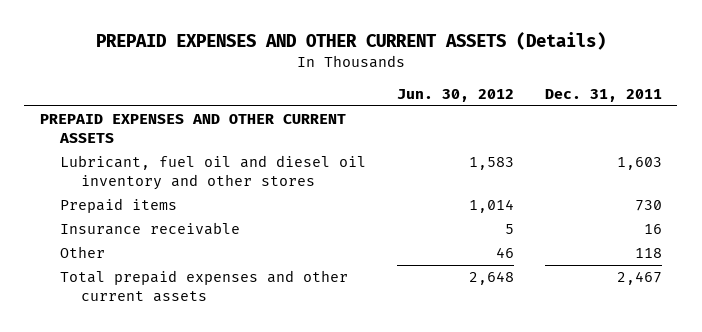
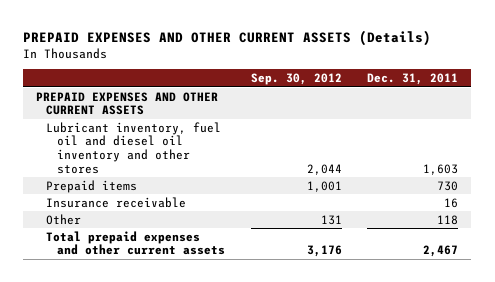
[397,89,515,103] Jun. 30, 2012 -> none
none -> [250,73,342,86] Sep. 30, 2012
[60,155,367,191] Lubricant, fuel oil and diesel oil inventory and other stores -> [46,121,222,174] Lubricant inventory, fuel oil and diesel oil inventory and other stores

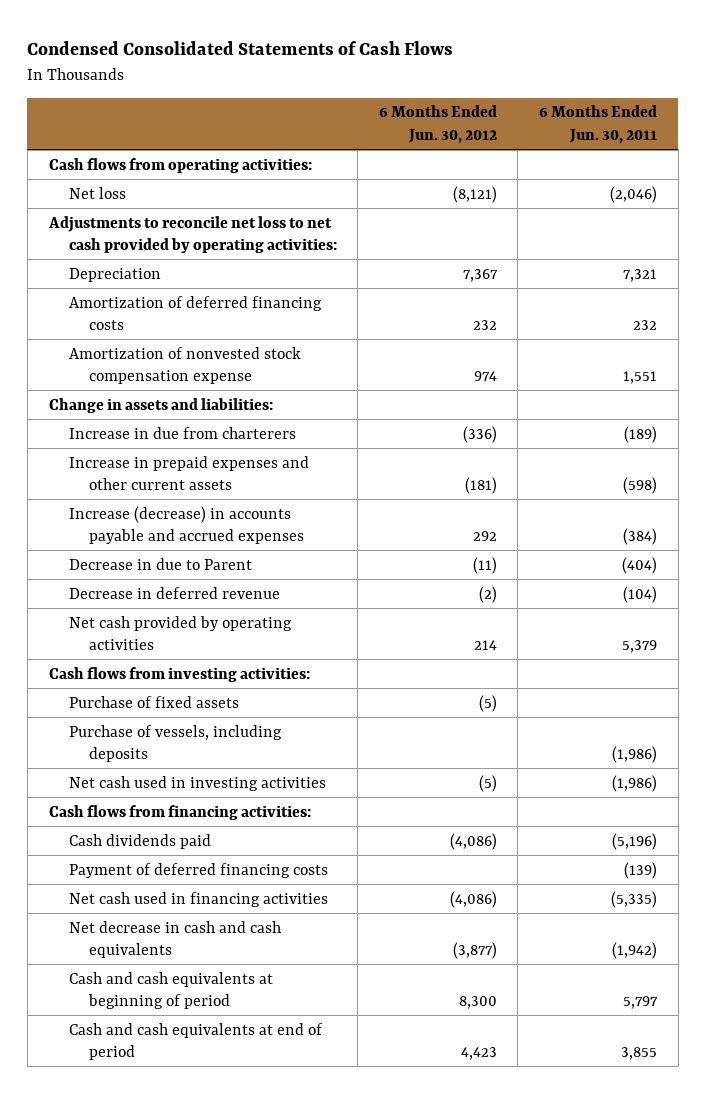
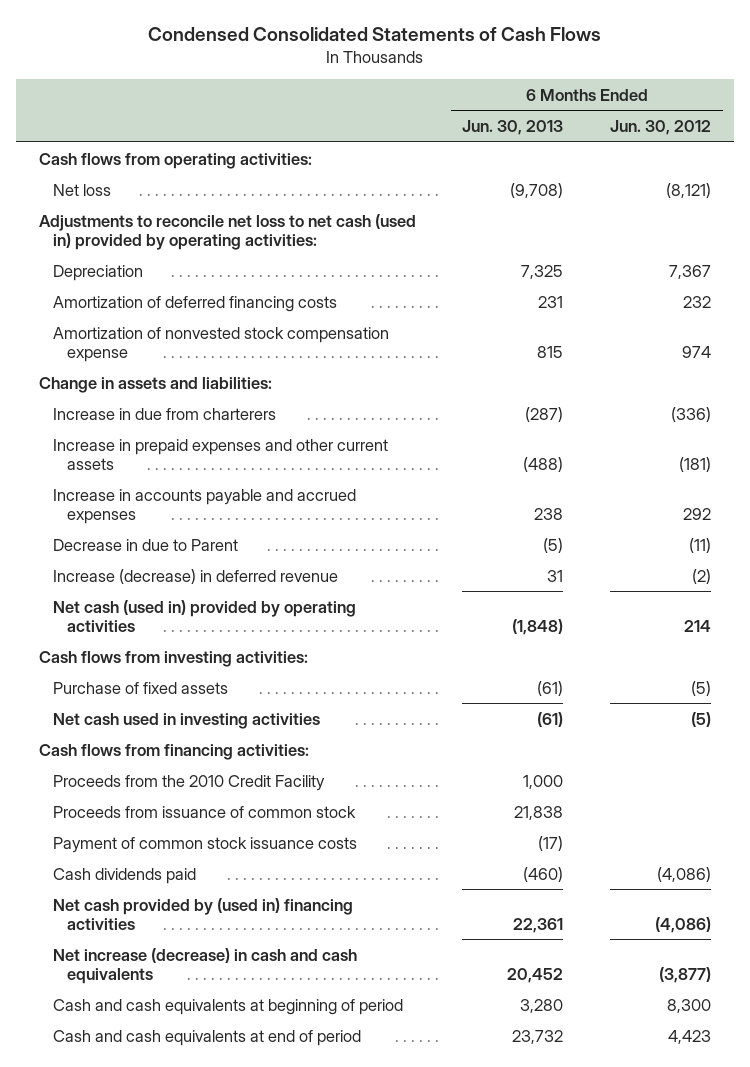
[539,105,658,144] 6 Months Ended Jun. 30, 2011 -> none
none -> [462,120,564,136] Jun. 30, 2013
[47,215,337,253] Adjustments to reconcile net loss to net cash provided by operating activities: -> [38,213,416,250] Adjustments to reconcile net loss to net cash (used in) provided by operating activities:
[68,505,304,544] Increase (decrease) in accounts payable and accrued expenses -> [53,488,357,524] Increase in accounts payable and accrued expenses
[68,586,280,599] Decrease in deferred revenue -> [53,568,339,584] Increase (decrease) in deferred revenue
[68,615,292,650] Net cash provided by operating activities -> [53,599,357,632] Net cash (used in) provided by operating activities
[68,724,282,762] Purchase of vessels, including deposits -> none
none -> [53,774,326,791] Proceeds from the 2010 Credit Facility
none -> [53,805,357,818] Proceeds from issuance of common stock
none -> [53,836,358,853] Payment of common stock issuance costs
[68,862,328,878] Payment of deferred financing costs -> none
[68,891,328,907] Net cash used in financing activities -> [53,897,354,930] Net cash provided by (used in) financing activities
[68,920,281,958] Net decrease in cash and cash equivalents -> [53,947,358,984] Net increase (decrease) in cash and cash equivalents

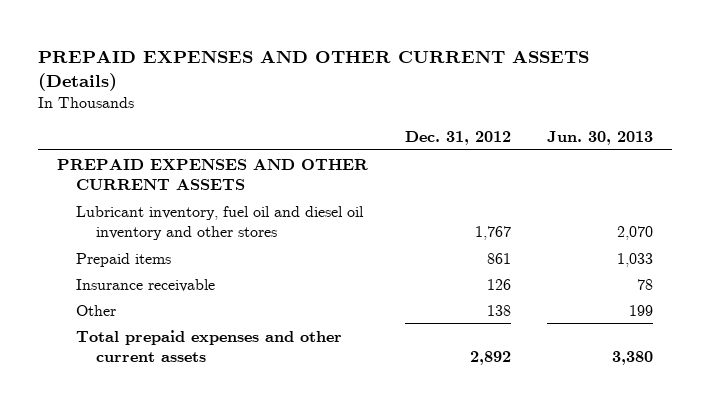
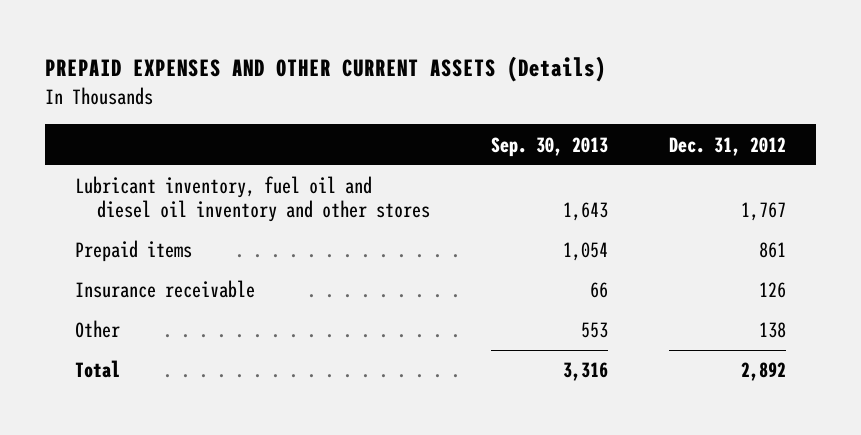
[547,130,654,145] Jun. 30, 2013 -> none
none -> [490,136,608,157] Sep. 30, 2013
[56,158,368,190] PREPAID EXPENSES AND OTHER CURRENT ASSETS -> none
[76,329,343,362] Total prepaid expenses and other current assets -> [75,360,121,379] Total

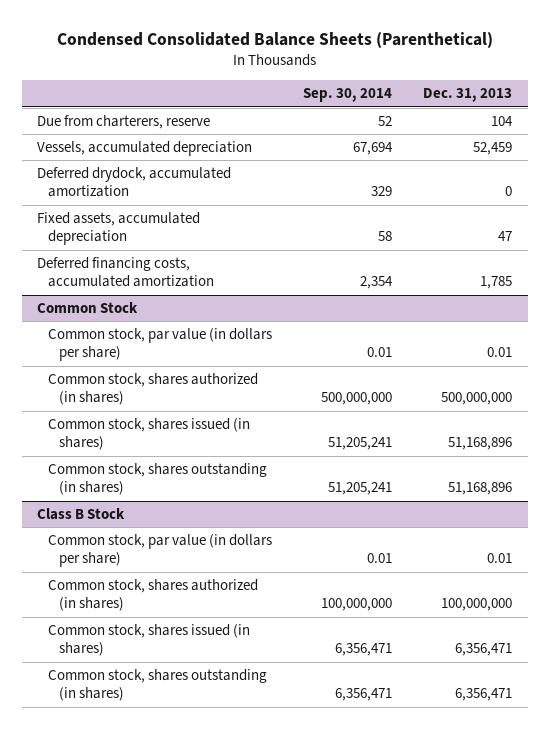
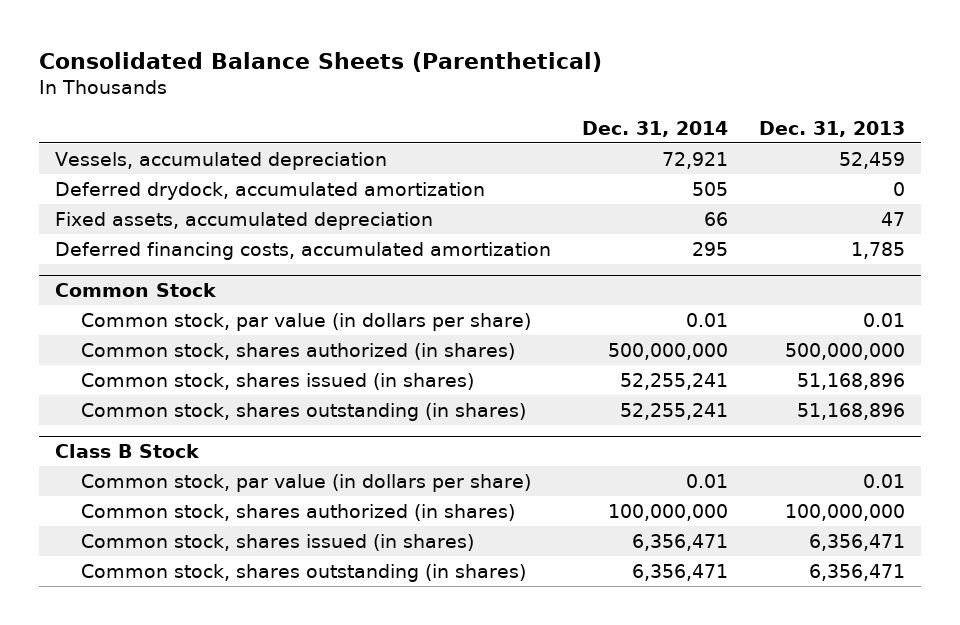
[56,32,493,49] Condensed Consolidated Balance Sheets (Parenthetical) -> [39,51,603,72] Consolidated Balance Sheets (Parenthetical)
[303,88,393,103] Sep. 30, 2014 -> none
none -> [582,120,729,137] Dec. 31, 2014
[37,115,211,130] Due from charterers, reserve -> none

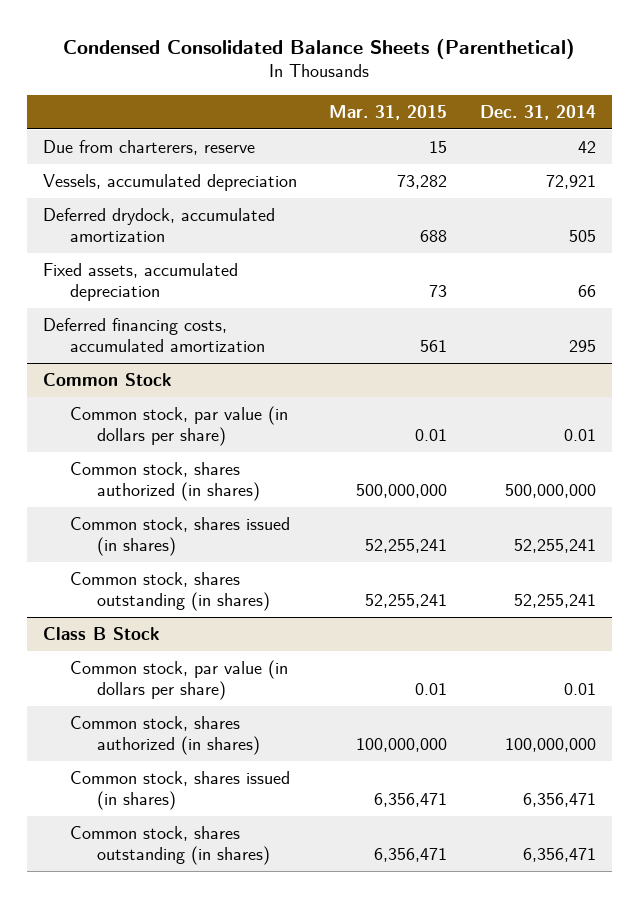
[39,51,603,72] Consolidated Balance Sheets (Parenthetical) -> [63,38,576,59] Condensed Consolidated Balance Sheets (Parenthetical)
[759,120,906,137] Dec. 31, 2013 -> none
none -> [329,104,448,120] Mar. 31, 2015
none -> [42,140,255,156] Due from charterers, reserve

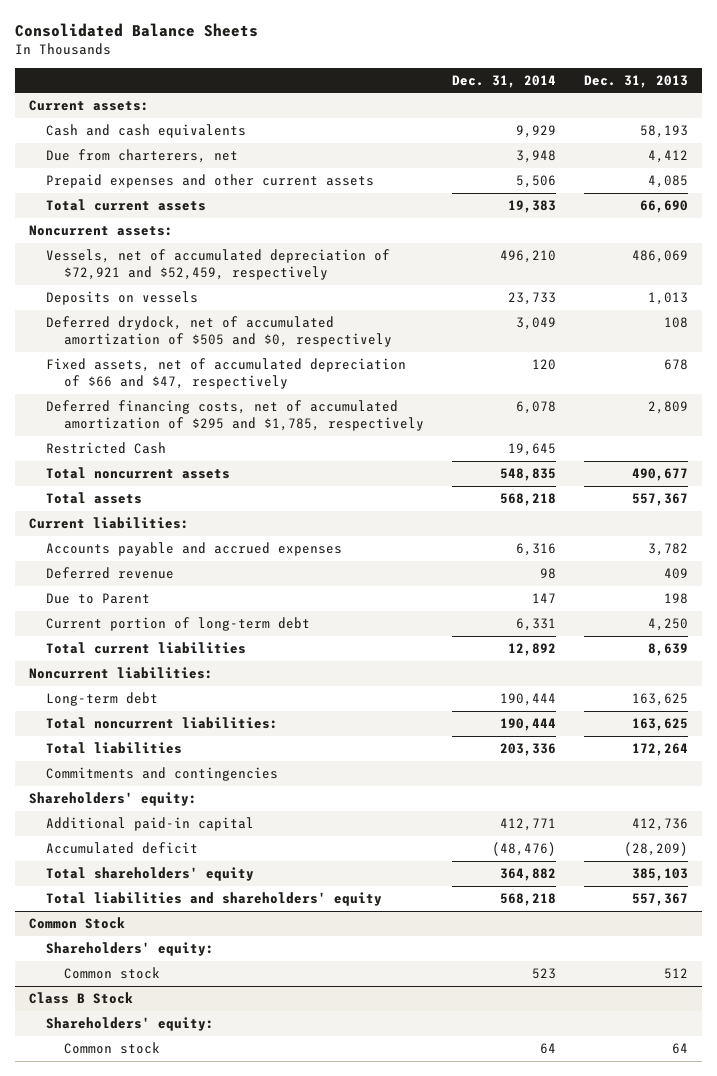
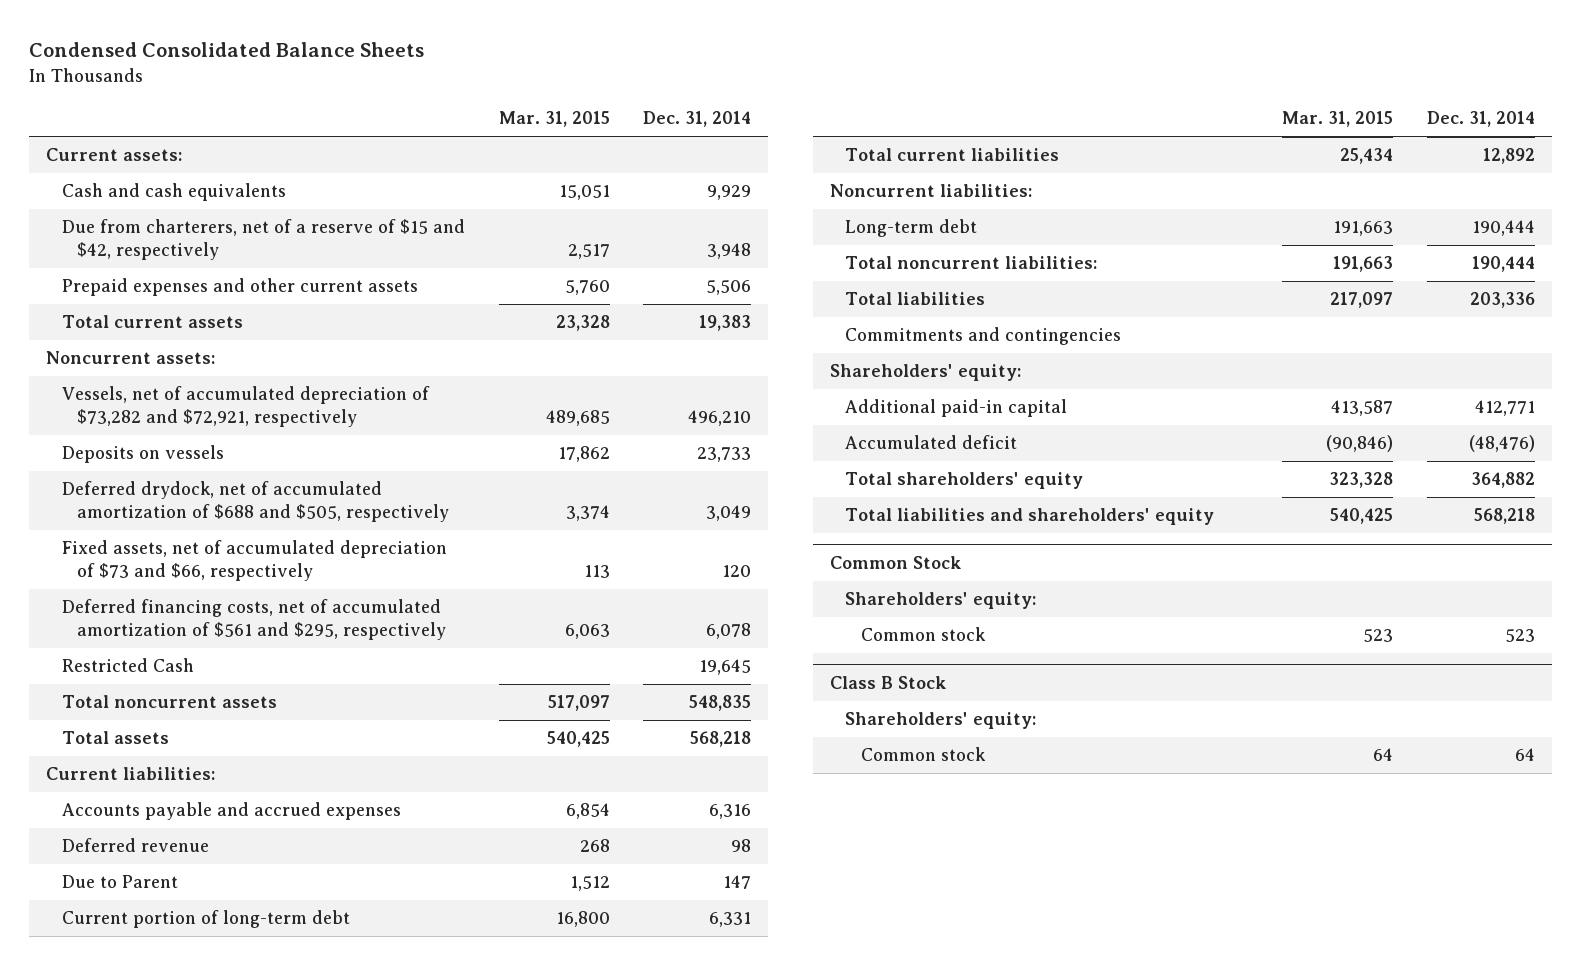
[14,22,258,37] Consolidated Balance Sheets -> [29,42,425,58] Condensed Consolidated Balance Sheets
[583,74,688,88] Dec. 31, 2013 -> none
none -> [498,111,610,128] Mar. 31, 2015
[46,149,239,164] Due from charterers, net -> [61,219,465,261] Due from charterers, net of a reserve of $15 and $42, respectively
[46,249,391,281] Vessels, net of accumulated depreciation of $72,921 and $52,459, respectively -> [61,386,430,428] Vessels, net of accumulated depreciation of $73,282 and $72,921, respectively
[46,316,393,348] Deferred drydock, net of accumulated amortization of $505 and $0, respectively -> [61,481,450,523] Deferred drydock, net of accumulated amortization of $688 and $505, respectively
[46,358,407,390] Fixed assets, net of accumulated depreciation of $66 and $47, respectively -> [61,540,447,582] Fixed assets, net of accumulated depreciation of $73 and $66, respectively
[46,400,425,432] Deferred financing costs, net of accumulated amortization of $295 and $1,785, respectively -> [61,599,447,641] Deferred financing costs, net of accumulated amortization of $561 and $295, respectively

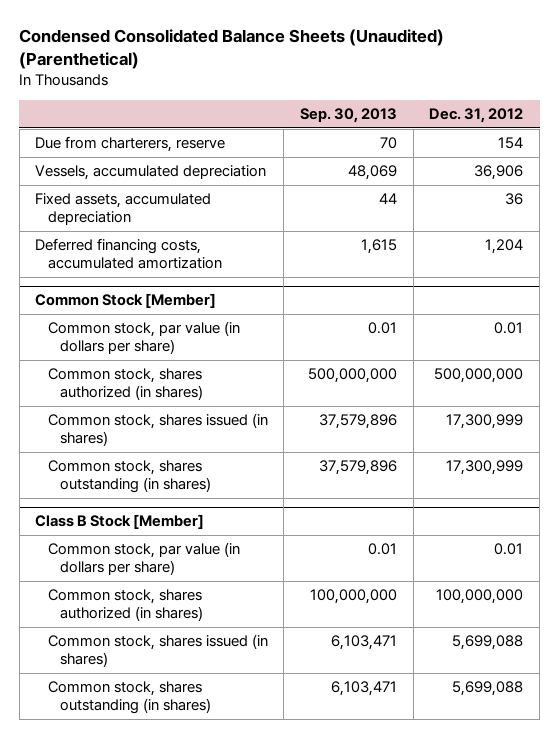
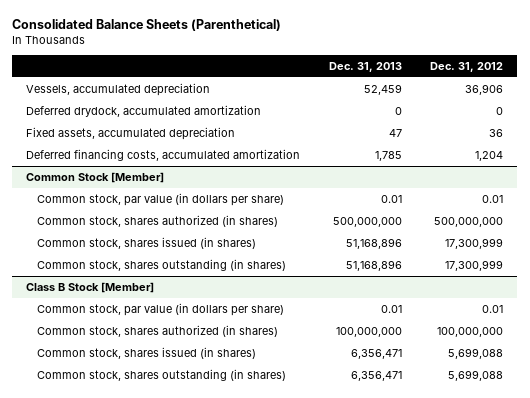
[19,29,445,70] Condensed Consolidated Balance Sheets (Unaudited) (Parenthetical) -> [12,19,282,32] Consolidated Balance Sheets (Parenthetical)
[300,108,398,124] Sep. 30, 2013 -> none
none -> [328,61,402,72] Dec. 31, 2013
[35,136,226,153] Due from charterers, reserve -> none
none -> [26,104,262,117] Deferred drydock, accumulated amortization

